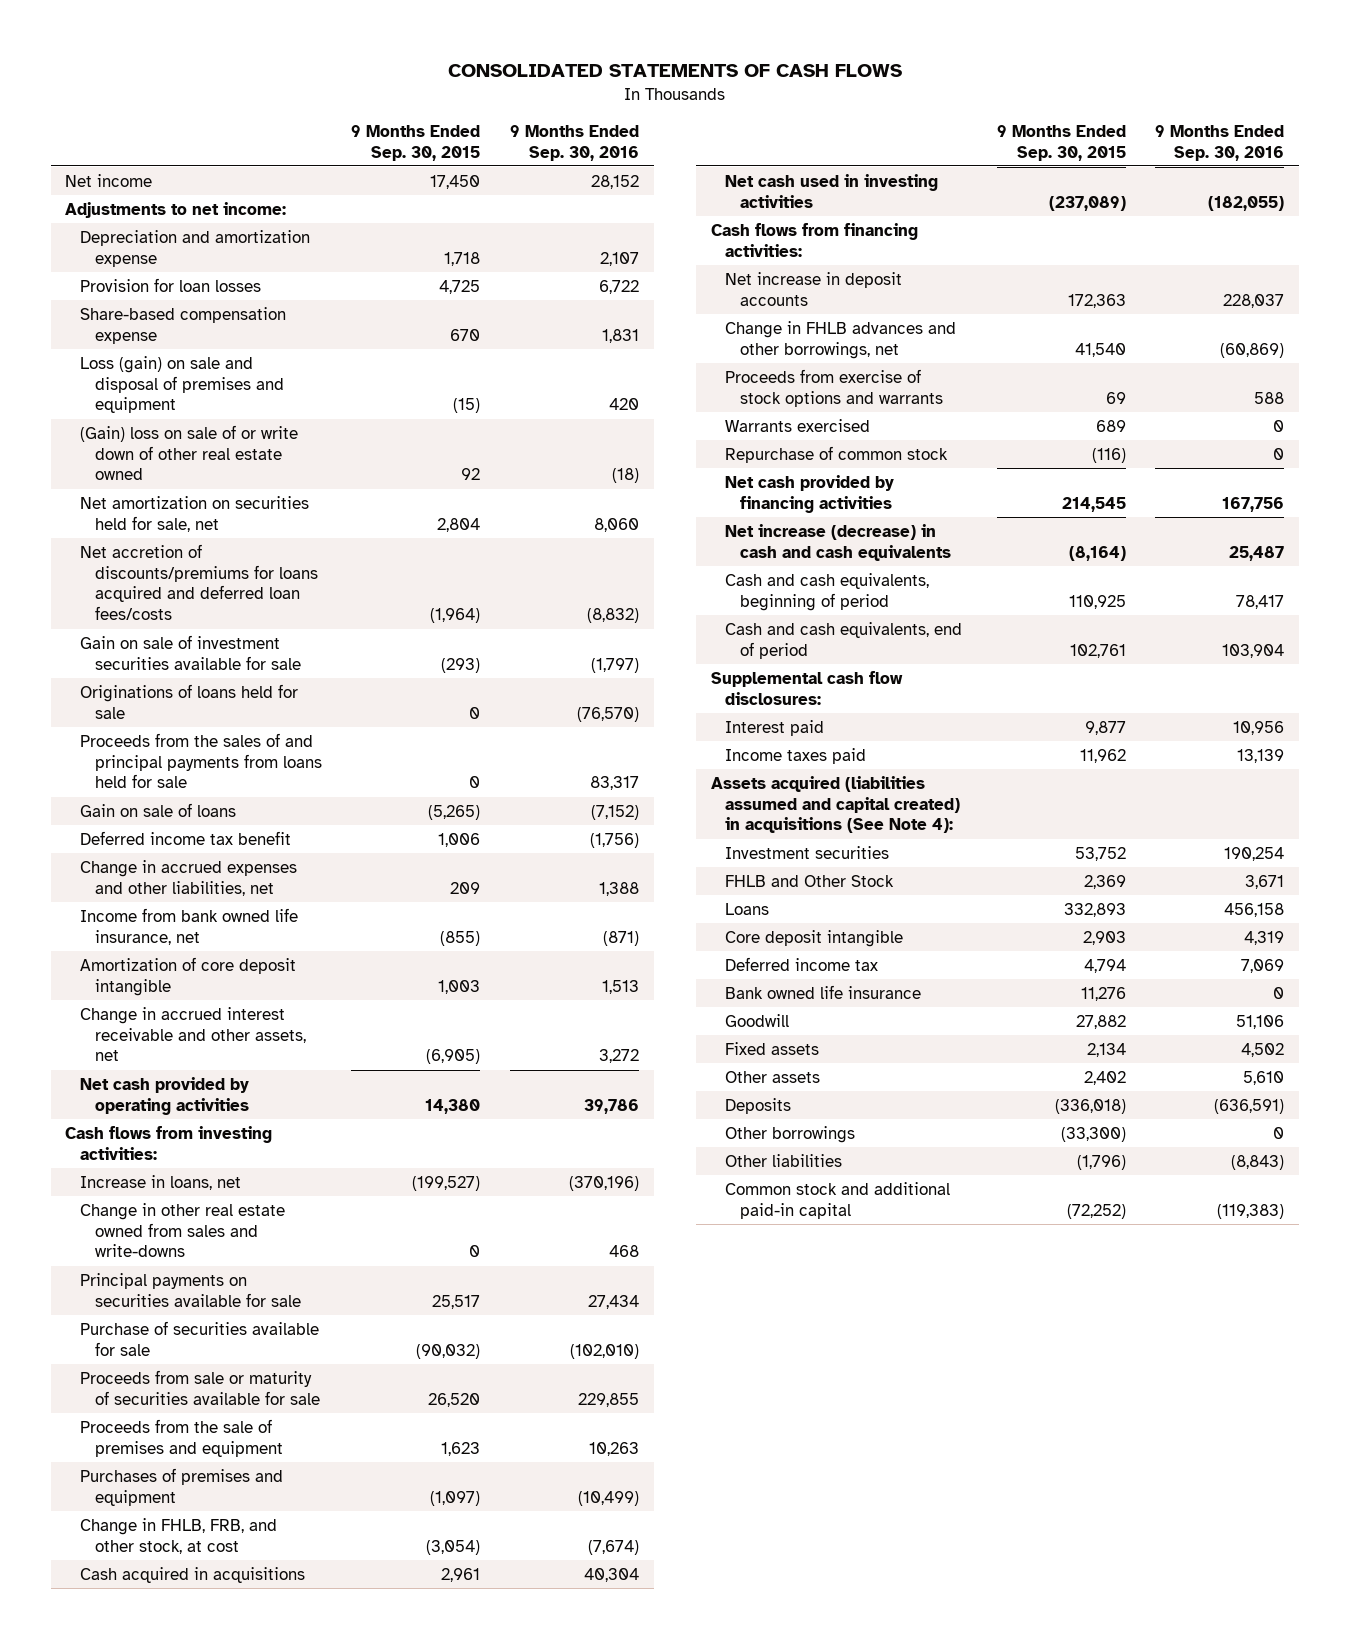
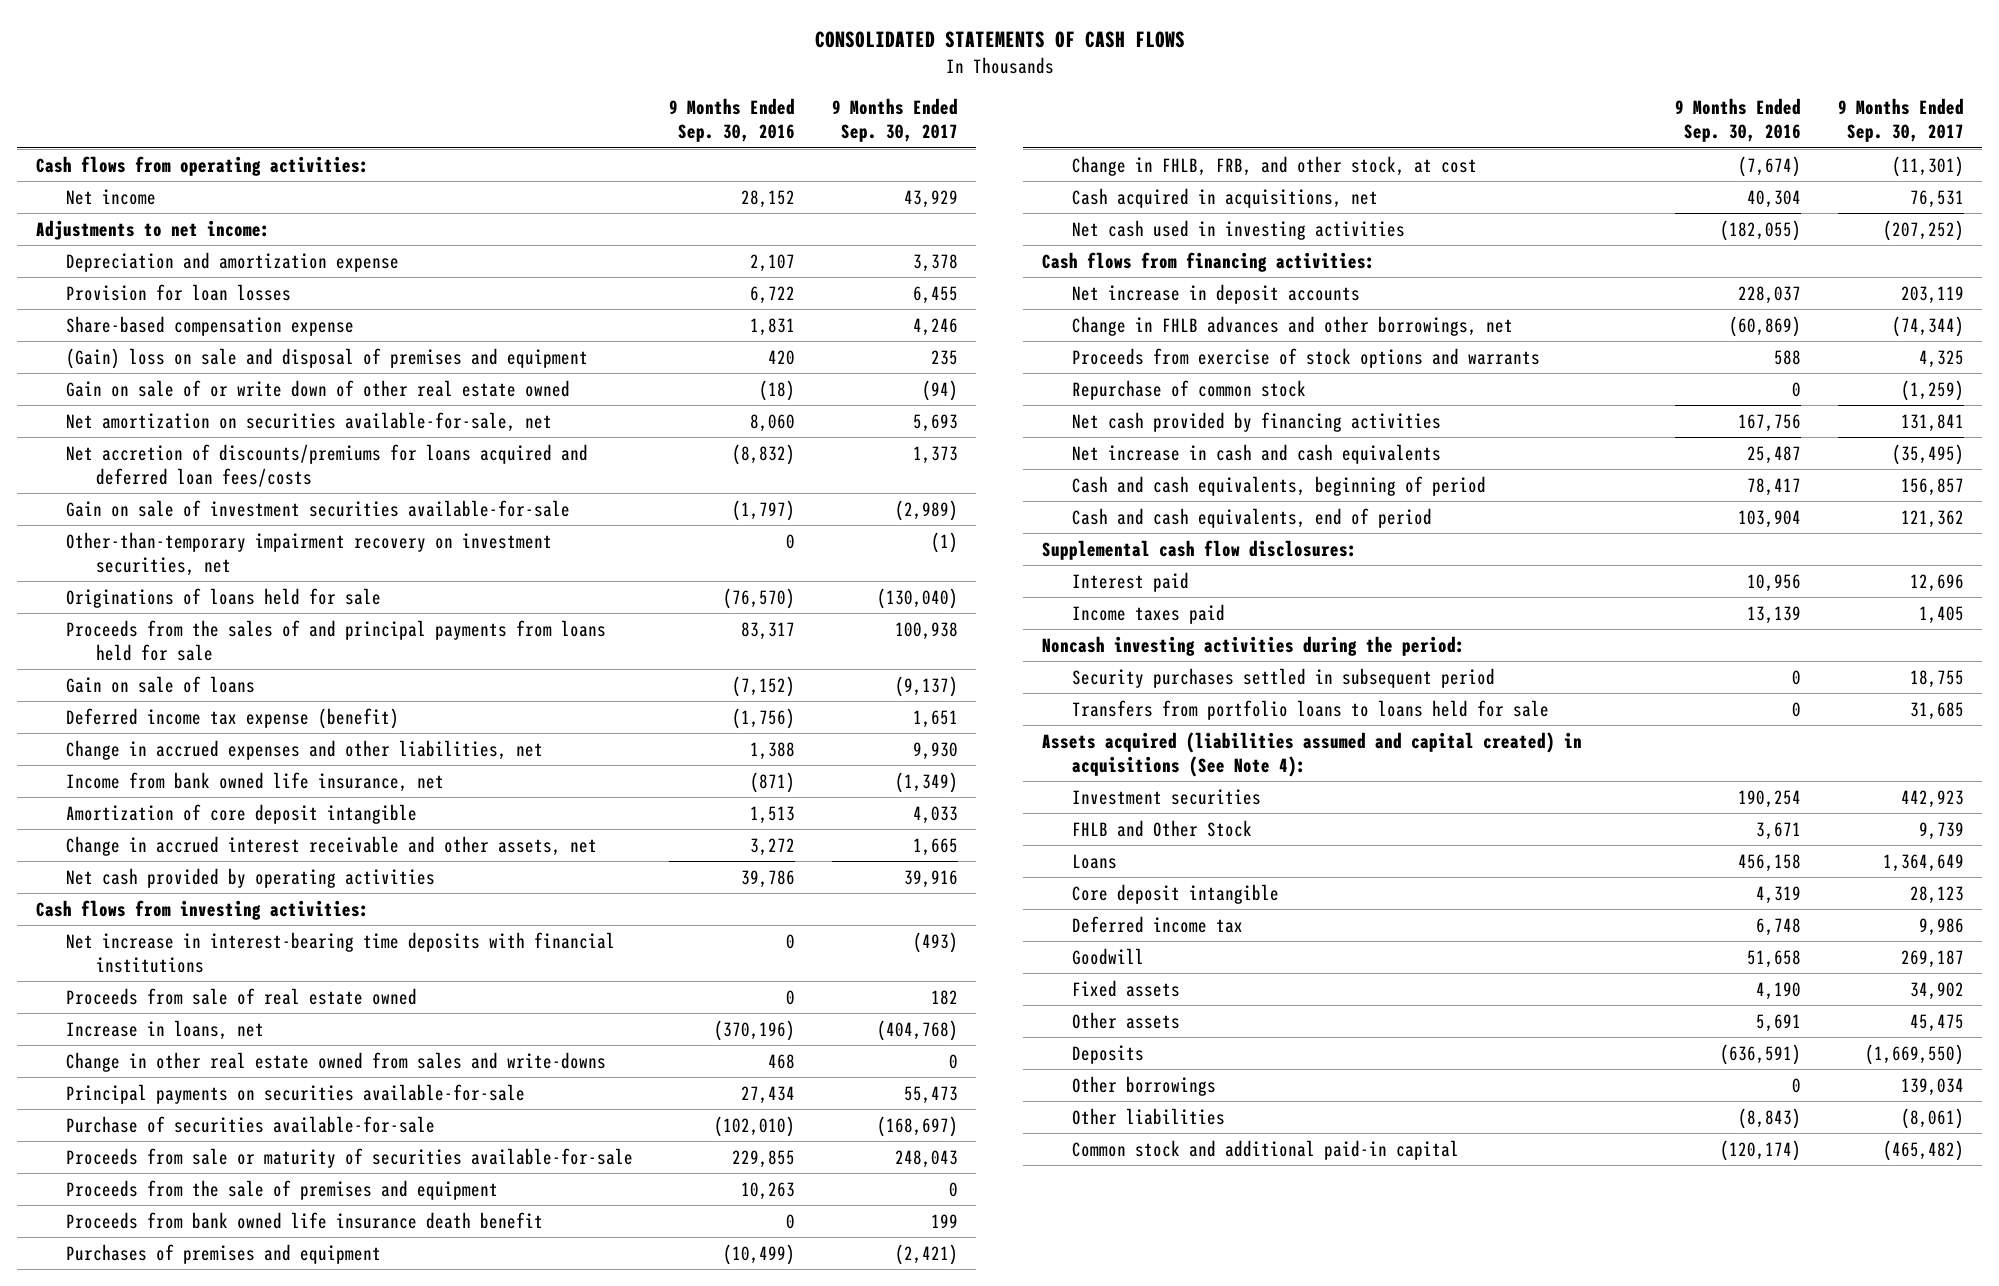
[351,124,481,161] 9 Months Ended Sep. 30, 2015 -> none
none -> [831,98,958,143] 9 Months Ended Sep. 30, 2017
none -> [35,155,369,176] Cash flows from operating activities:
[80,355,284,414] Loss (gain) on sale and disposal of premises and equipment -> [65,347,588,369] (Gain) loss on sale and disposal of premises and equipment
[80,424,299,481] (Gain) loss on sale of or write down of other real estate owned -> [65,379,570,397] Gain on sale of or write down of other real estate owned
[80,495,310,532] Net amortization on securities held for sale, net -> [65,411,552,432] Net amortization on securities available-for-sale, net
[80,634,301,670] Gain on sale of investment securities available for sale -> [65,499,570,517] Gain on sale of investment securities available-for-sale
none -> [65,531,552,576] Other-than-temporary impairment recovery on investment securities, net
[80,830,292,845] Deferred income tax benefit -> [65,707,399,729] Deferred income tax expense (benefit)
none -> [65,931,615,973] Net increase in interest-bearing time deposits with financial institutions
none -> [65,987,417,1005] Proceeds from sale of real estate owned
[80,1272,301,1307] Principal payments on securities available for sale -> [65,1083,525,1104] Principal payments on securities available-for-sale
[80,1320,320,1356] Purchase of securities available for sale -> [65,1115,435,1133] Purchase of securities available-for-sale
[80,1369,320,1405] Proceeds from sale or maturity of securities available for sale -> [65,1147,633,1168] Proceeds from sale or maturity of securities available-for-sale
none -> [65,1211,543,1229] Proceeds from bank owned life insurance death benefit
[80,1566,306,1583] Cash acquired in acquisitions -> [1071,187,1378,208] Cash acquired in acquisitions, net
[725,418,871,432] Warrants exercised -> none
[725,523,951,561] Net increase (decrease) in cash and cash equivalents -> [1071,443,1441,464] Net increase in cash and cash equivalents
none -> [1041,635,1465,656] Noncash investing activities during the period:
none -> [1071,667,1495,688] Security purchases settled in subsequent period
none -> [1071,699,1549,720] Transfers from portfolio loans to loans held for sale
[725,984,922,999] Bank owned life insurance -> none
[1241,958,1285,973] 7,069 -> [1756,917,1802,936] 6,748
[1236,1014,1285,1029] 51,106 -> [1747,949,1802,968] 51,658
[1241,1042,1285,1057] 4,502 -> [1756,981,1802,1000] 4,190
[1243,1070,1285,1085] 5,610 -> [1756,1013,1802,1032] 5,691
[1217,1203,1285,1219] (119,383) -> [1720,1139,1802,1161] (120,174)

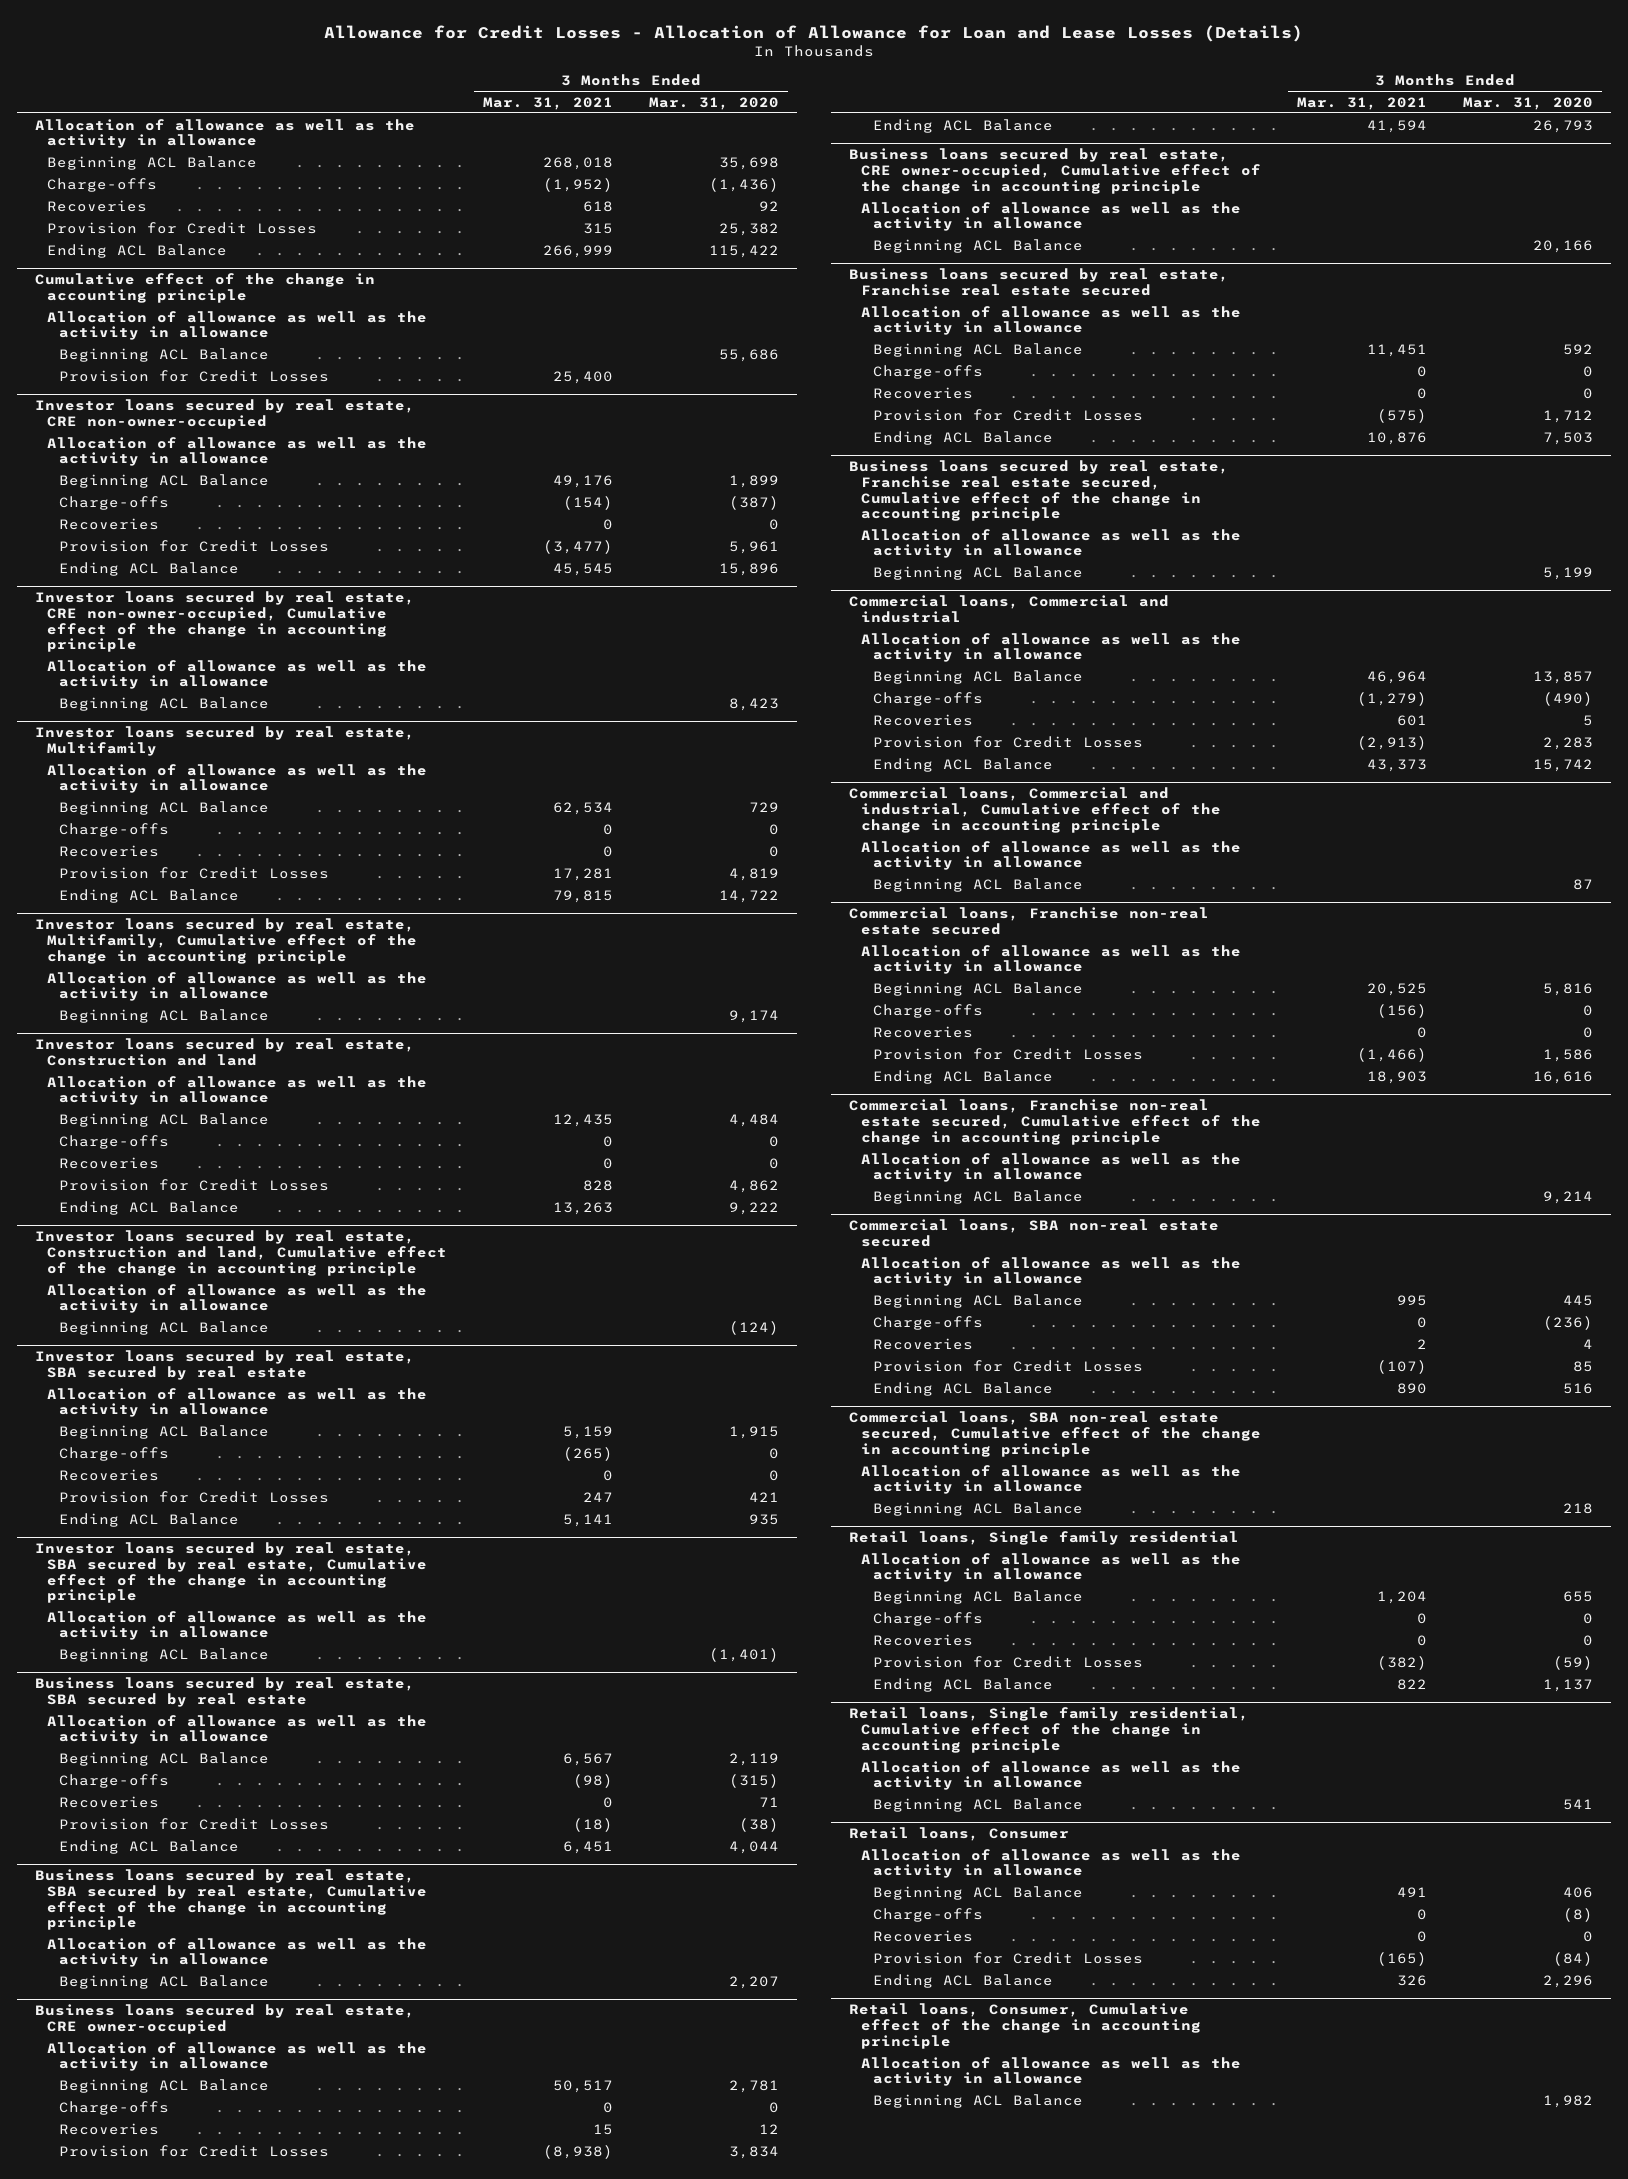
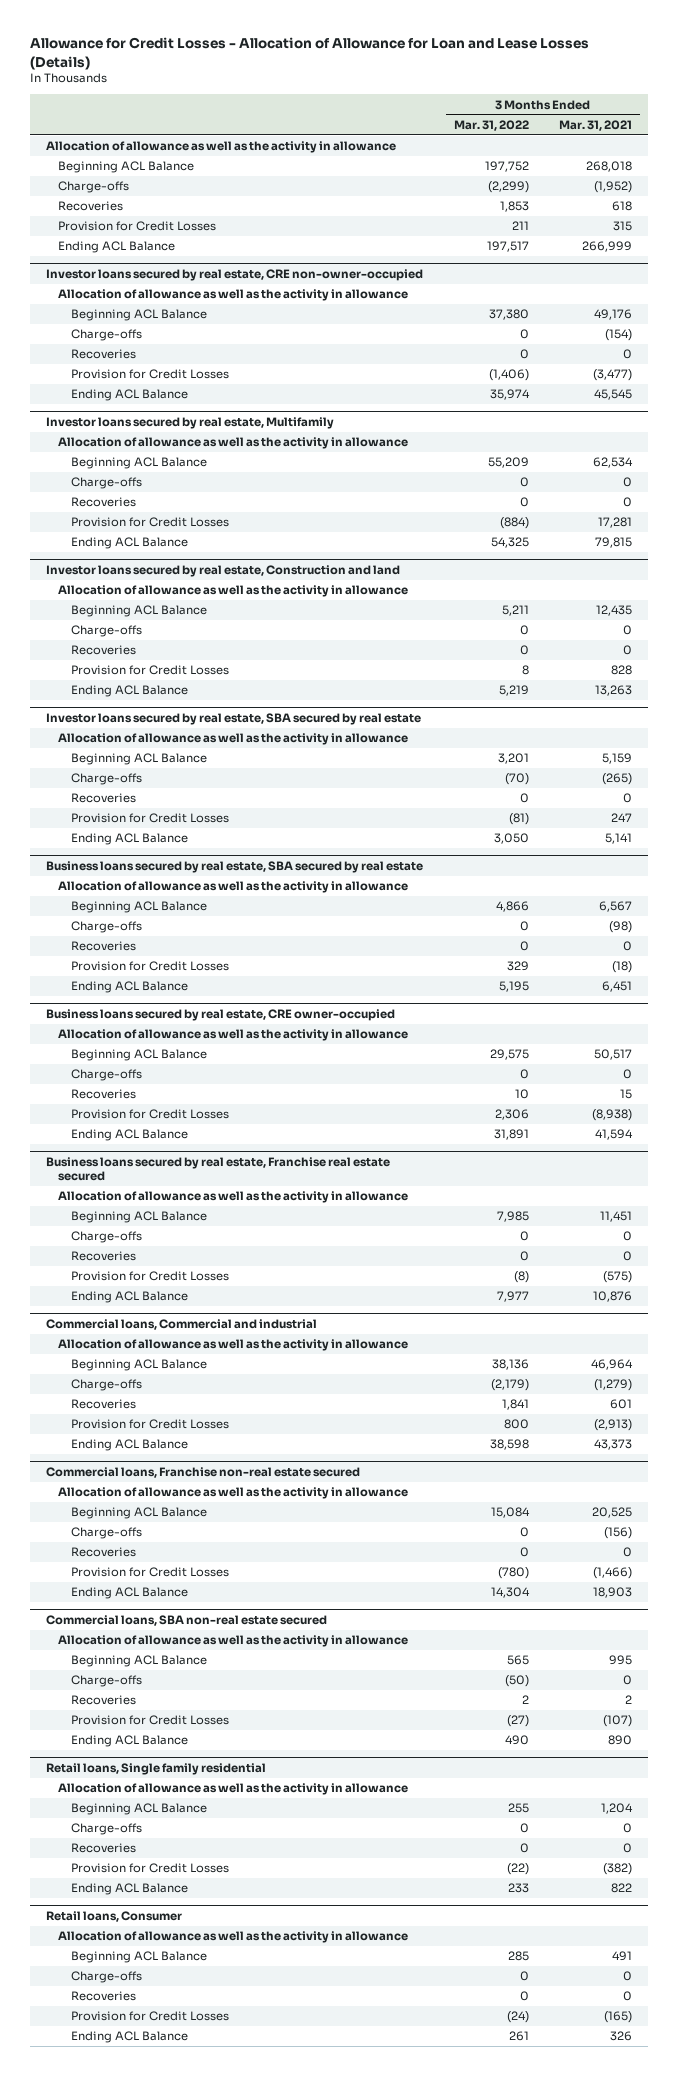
[648,96,779,110] Mar. 31, 2020 -> none
none -> [453,119,529,131] Mar. 31, 2022
[34,273,375,303] Cumulative effect of the change in accounting principle -> none
[46,310,427,341] Allocation of allowance as well as the activity in allowance -> none
[58,347,269,362] Beginning ACL Balance -> none
[58,369,329,382] Provision for Credit Losses -> none
[34,591,415,653] Investor loans secured by real estate, CRE non-owner-occupied, Cumulative effect of the change in accounting principle -> none
[46,659,427,690] Allocation of allowance as well as the activity in allowance -> none
[58,696,269,711] Beginning ACL Balance -> none
[34,918,417,964] Investor loans secured by real estate, Multifamily, Cumulative effect of the change in accounting principle -> none
[46,971,427,1002] Allocation of allowance as well as the activity in allowance -> none
[58,1008,269,1023] Beginning ACL Balance -> none
[34,1230,447,1276] Investor loans secured by real estate, Construction and land, Cumulative effect of the change in accounting principle -> none
[46,1283,427,1314] Allocation of allowance as well as the activity in allowance -> none
[58,1320,269,1335] Beginning ACL Balance -> none
[34,1542,427,1604] Investor loans secured by real estate, SBA secured by real estate, Cumulative effect of the change in accounting principle -> none
[46,1610,427,1641] Allocation of allowance as well as the activity in allowance -> none
[58,1647,269,1662] Beginning ACL Balance -> none
[34,1869,427,1931] Business loans secured by real estate, SBA secured by real estate, Cumulative effect of the change in accounting principle -> none
[46,1937,427,1968] Allocation of allowance as well as the activity in allowance -> none
[58,1974,269,1989] Beginning ACL Balance -> none
[848,148,1261,194] Business loans secured by real estate, CRE owner-occupied, Cumulative effect of the change in accounting principle -> none
[860,201,1241,232] Allocation of allowance as well as the activity in allowance -> none
[872,238,1083,253] Beginning ACL Balance -> none
[848,460,1229,522] Business loans secured by real estate, Franchise real estate secured, Cumulative effect of the change in accounting principle -> none
[860,528,1241,559] Allocation of allowance as well as the activity in allowance -> none
[872,565,1083,580] Beginning ACL Balance -> none
[848,787,1221,833] Commercial loans, Commercial and industrial, Cumulative effect of the change in accounting principle -> none
[860,840,1241,871] Allocation of allowance as well as the activity in allowance -> none
[872,877,1083,892] Beginning ACL Balance -> none
[848,1099,1261,1145] Commercial loans, Franchise non-real estate secured, Cumulative effect of the change in accounting principle -> none
[860,1152,1241,1183] Allocation of allowance as well as the activity in allowance -> none
[872,1189,1083,1204] Beginning ACL Balance -> none
[848,1411,1261,1457] Commercial loans, SBA non-real estate secured, Cumulative effect of the change in accounting principle -> none
[860,1464,1241,1495] Allocation of allowance as well as the activity in allowance -> none
[872,1501,1083,1516] Beginning ACL Balance -> none
[848,1707,1249,1753] Retail loans, Single family residential, Cumulative effect of the change in accounting principle -> none
[860,1760,1241,1791] Allocation of allowance as well as the activity in allowance -> none
[872,1797,1083,1812] Beginning ACL Balance -> none
[848,2003,1201,2049] Retail loans, Consumer, Cumulative effect of the change in accounting principle -> none
[860,2056,1241,2087] Allocation of allowance as well as the activity in allowance -> none
[872,2093,1083,2108] Beginning ACL Balance -> none

